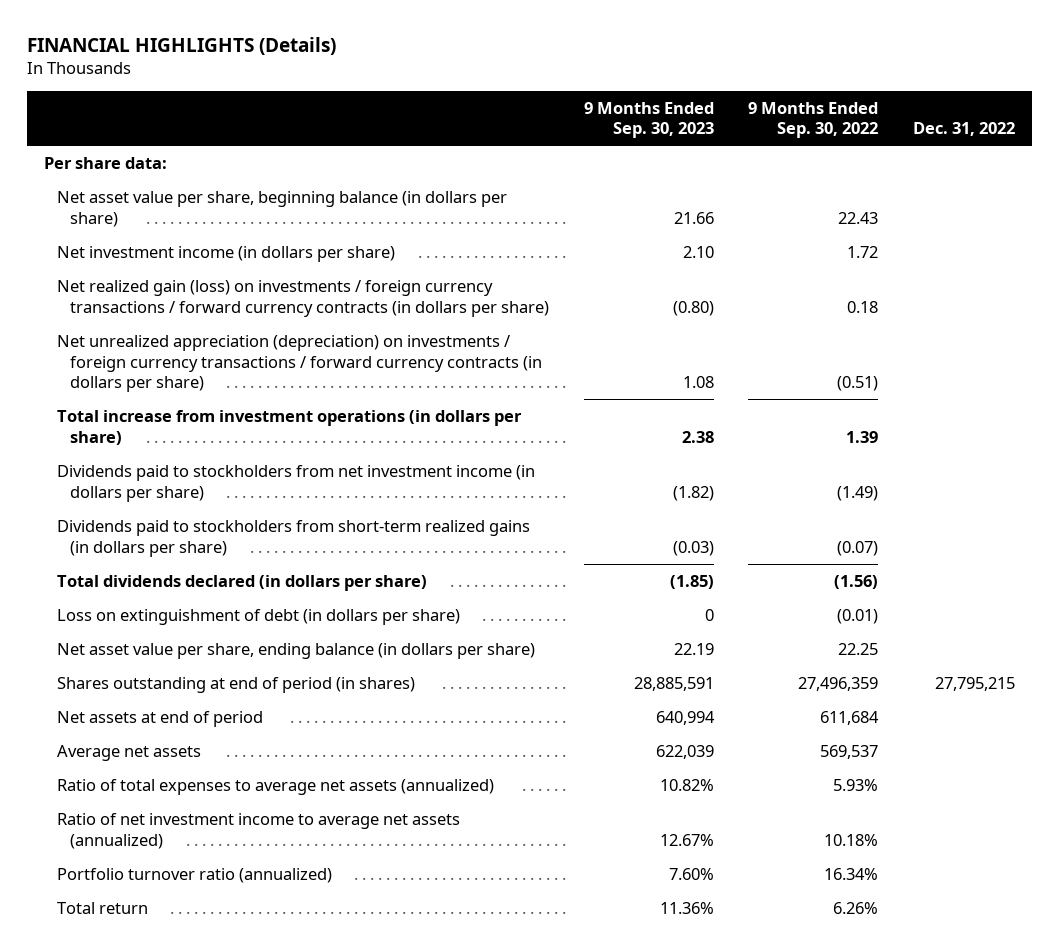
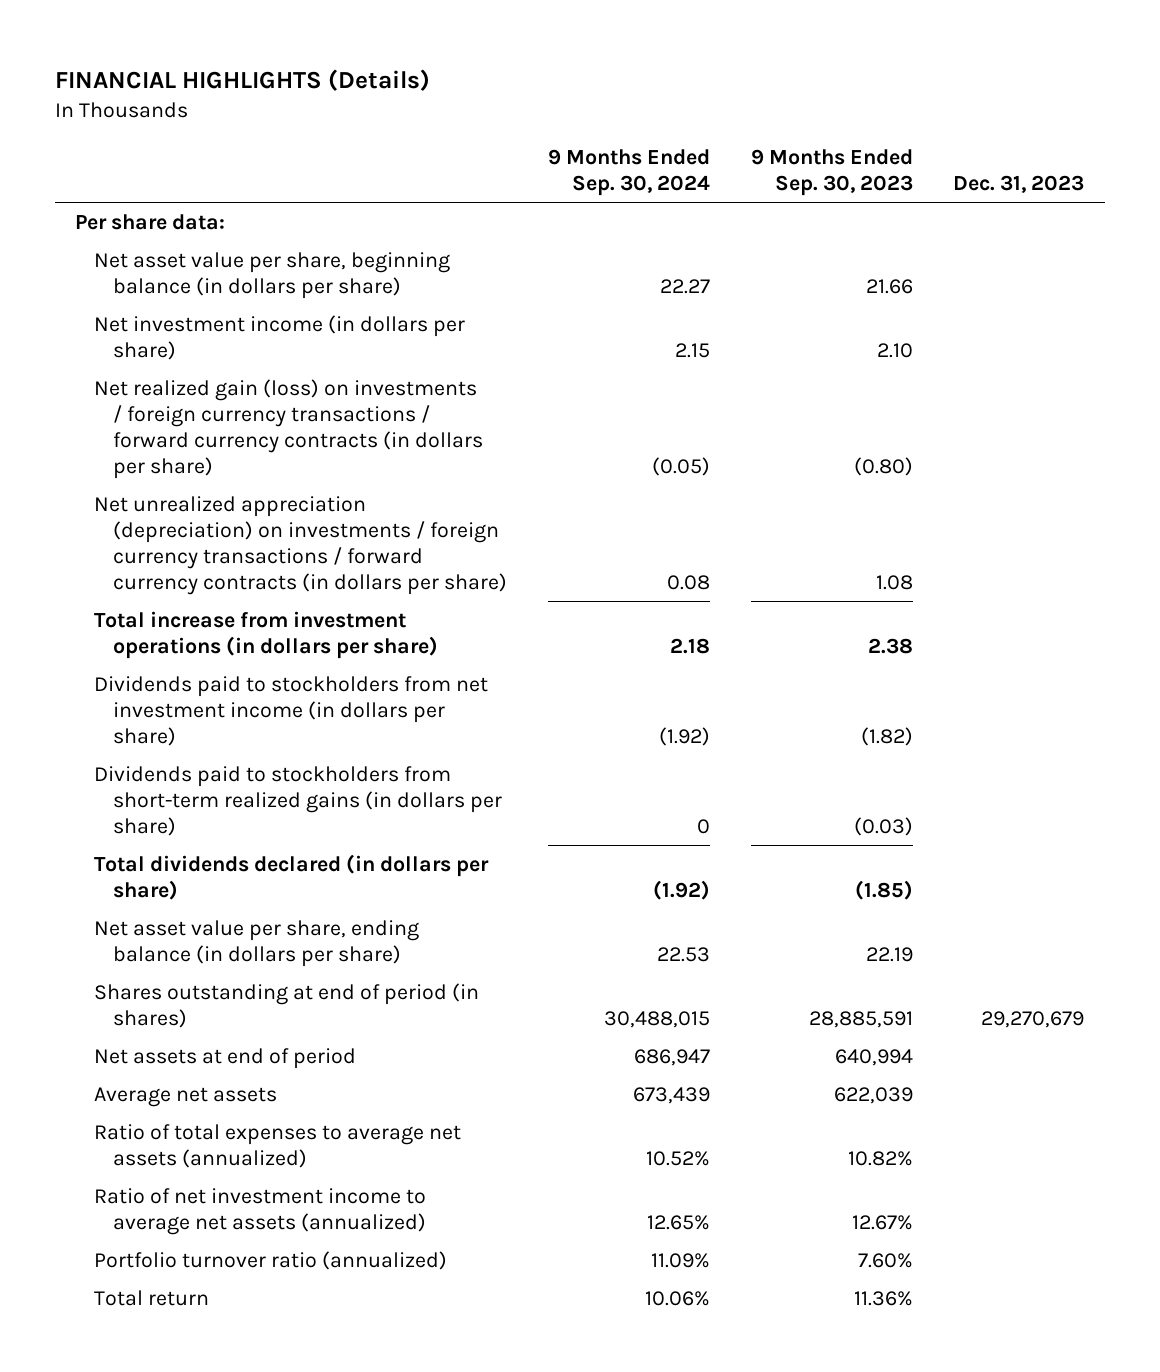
[748,101,879,139] 9 Months Ended Sep. 30, 2022 -> none
[912,122,1015,137] Dec. 31, 2022 -> none
none -> [547,148,710,196] 9 Months Ended Sep. 30, 2024
none -> [953,174,1085,193] Dec. 31, 2023
[56,608,460,625] Loss on extinguishment of debt (in dollars per share) -> none

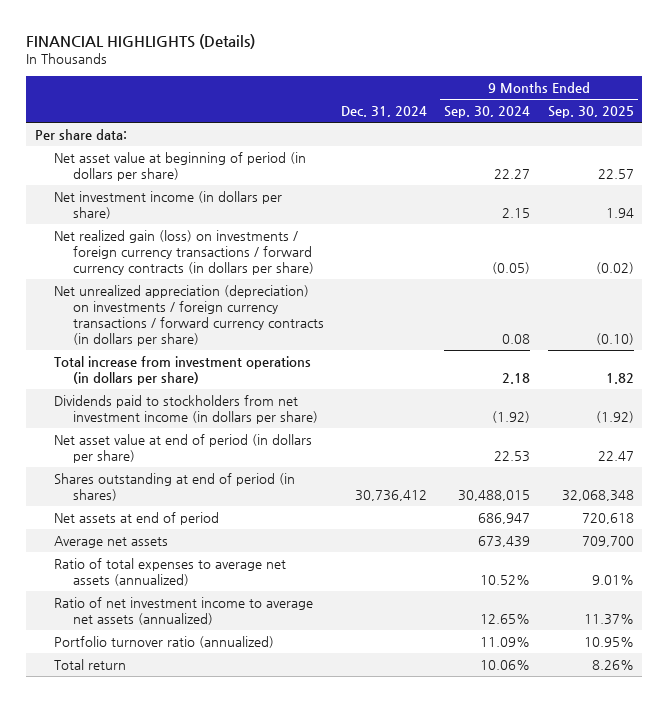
[750,148,913,196] 9 Months Ended Sep. 30, 2023 -> none
[953,174,1085,193] Dec. 31, 2023 -> none
none -> [341,106,428,118] Dec. 31, 2024
none -> [547,106,634,119] Sep. 30, 2025
[94,251,451,299] Net asset value per share, beginning balance (in dollars per share) -> [53,152,306,182] Net asset value at beginning of period (in dollars per share)
[94,765,503,837] Dividends paid to stockholders from short-term realized gains (in dollars per share) -> none
[94,853,490,900] Total dividends declared (in dollars per share) -> none
[94,919,420,967] Net asset value per share, ending balance (in dollars per share) -> [53,434,312,464] Net asset value at end of period (in dollars per share)

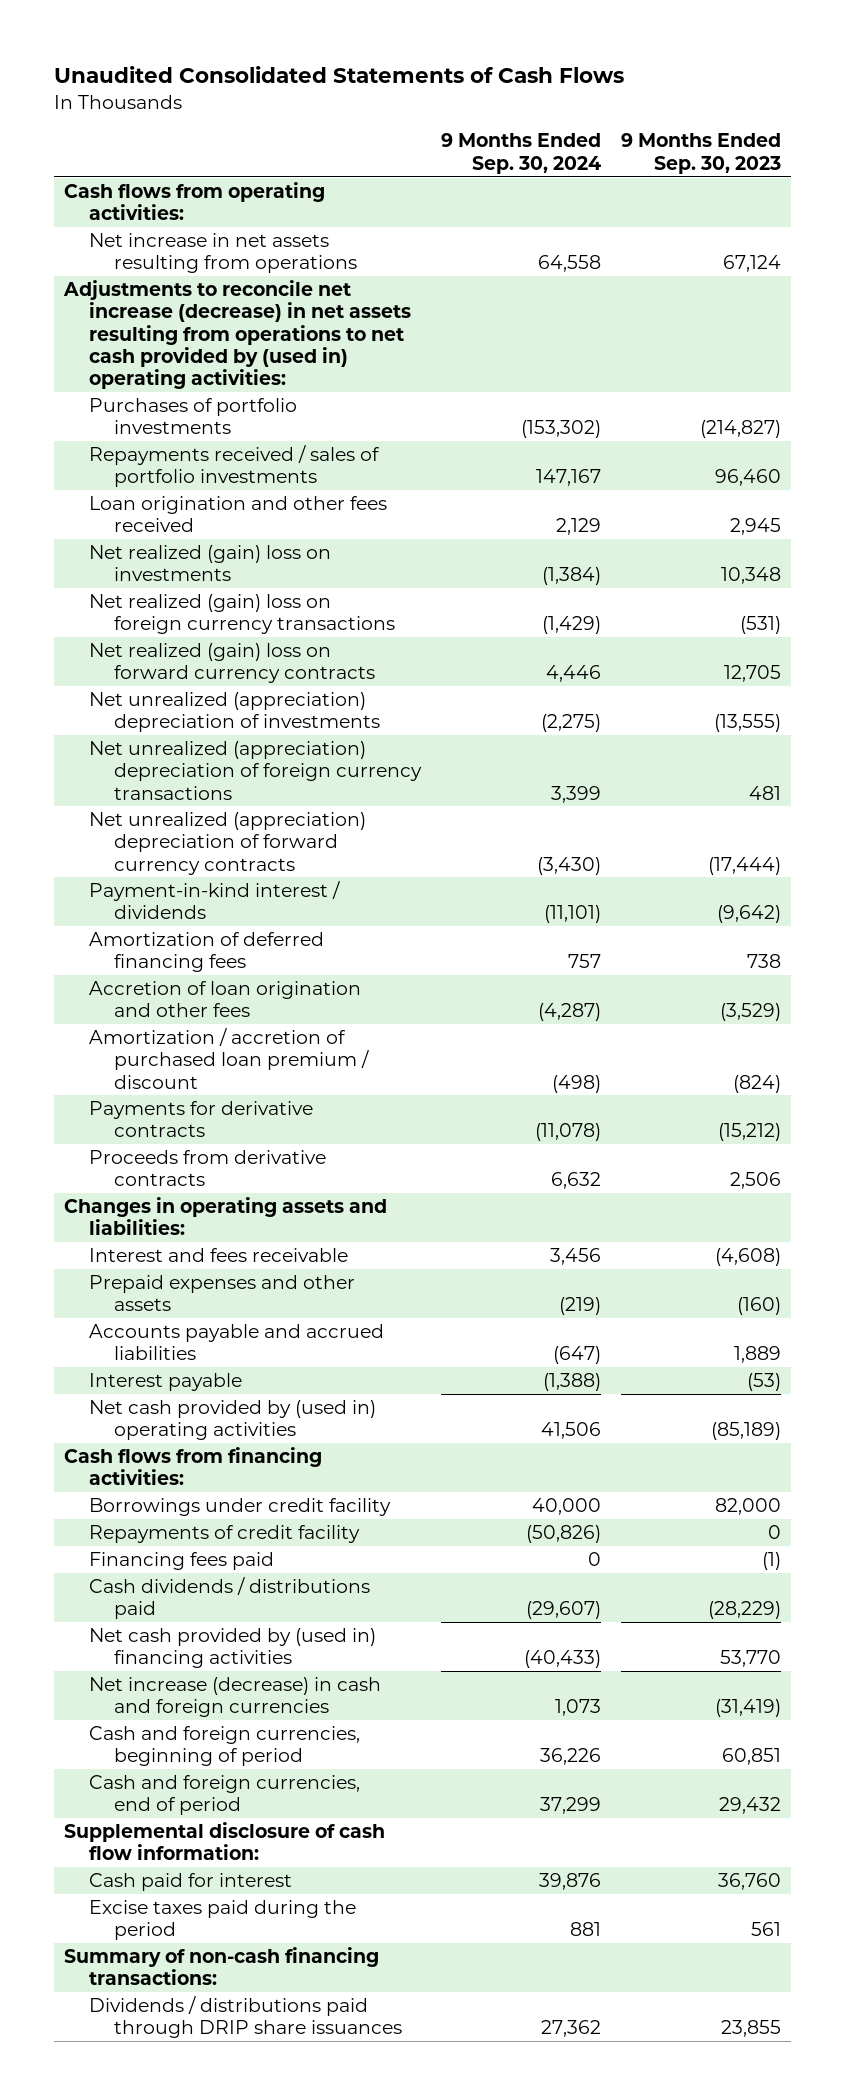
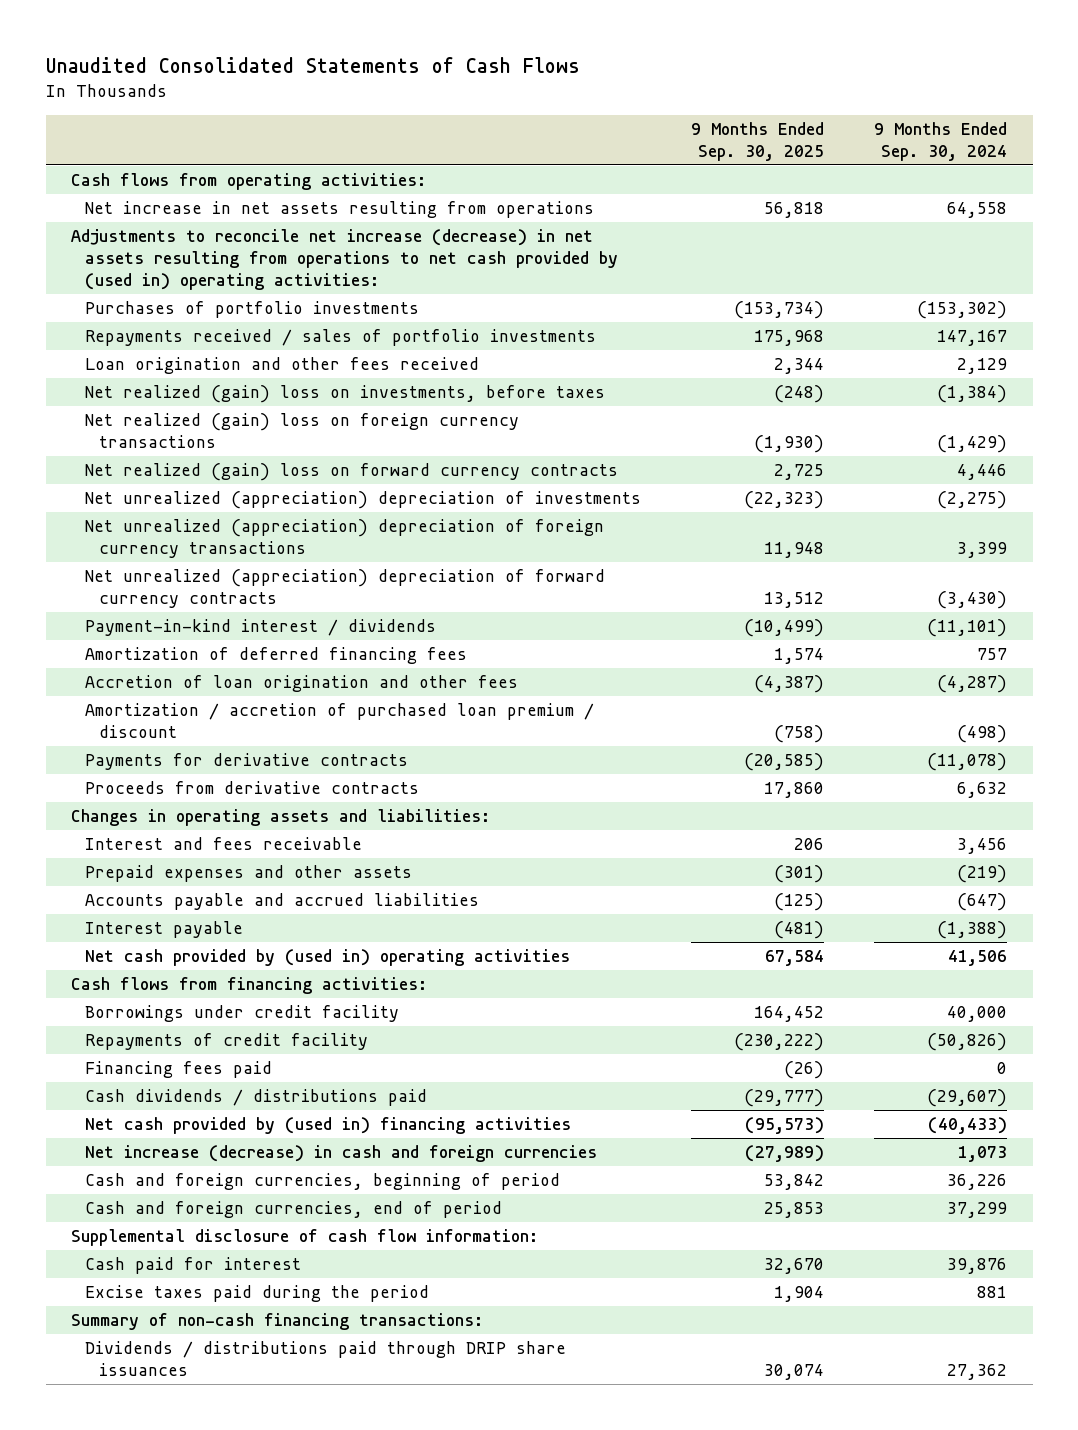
[621,133,782,174] 9 Months Ended Sep. 30, 2023 -> none
none -> [691,121,825,162] 9 Months Ended Sep. 30, 2025
[88,545,331,582] Net realized (gain) loss on investments -> [85,385,606,404] Net realized (gain) loss on investments, before taxes

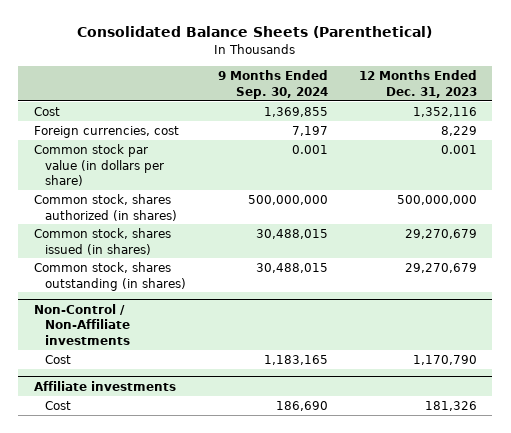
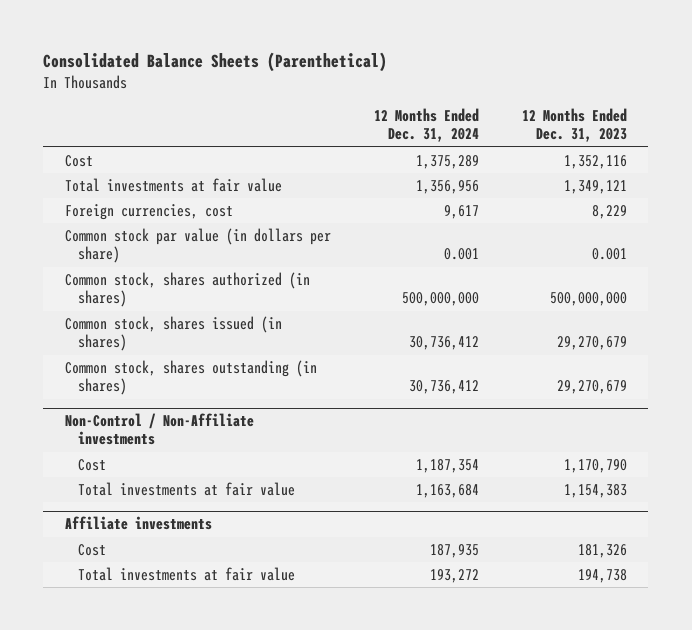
[217,69,328,99] 9 Months Ended Sep. 30, 2024 -> none
none -> [373,108,479,143] 12 Months Ended Dec. 31, 2024
none -> [64,178,282,193] Total investments at fair value
none -> [77,482,295,497] Total investments at fair value
none -> [77,567,295,582] Total investments at fair value

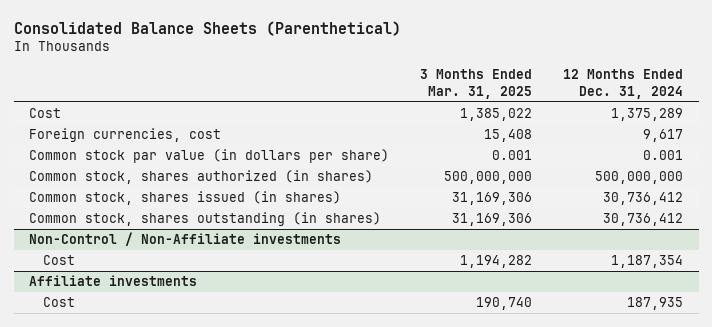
[521,108,627,143] 12 Months Ended Dec. 31, 2023 -> none
none -> [420,69,533,100] 3 Months Ended Mar. 31, 2025
[64,178,282,193] Total investments at fair value -> none
[77,482,295,497] Total investments at fair value -> none
[77,567,295,582] Total investments at fair value -> none

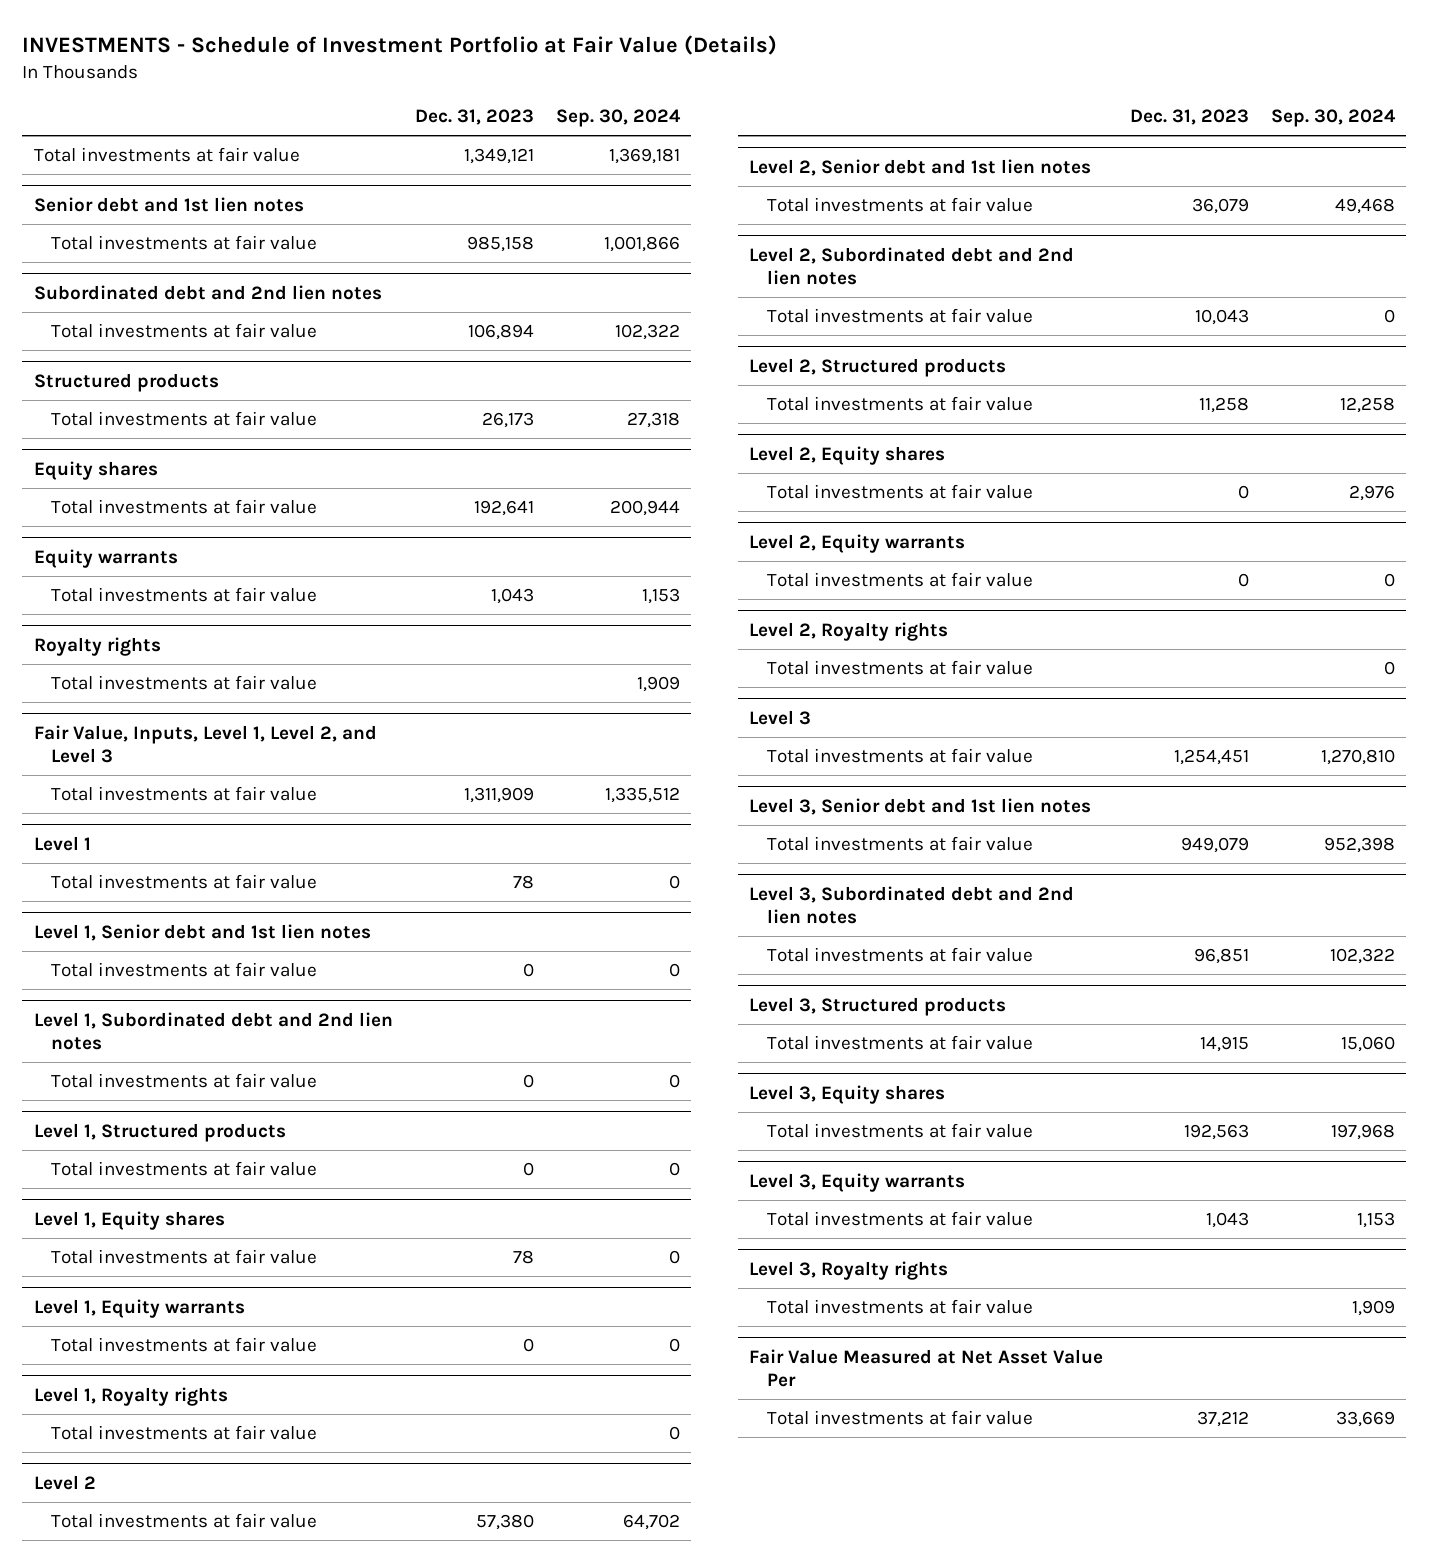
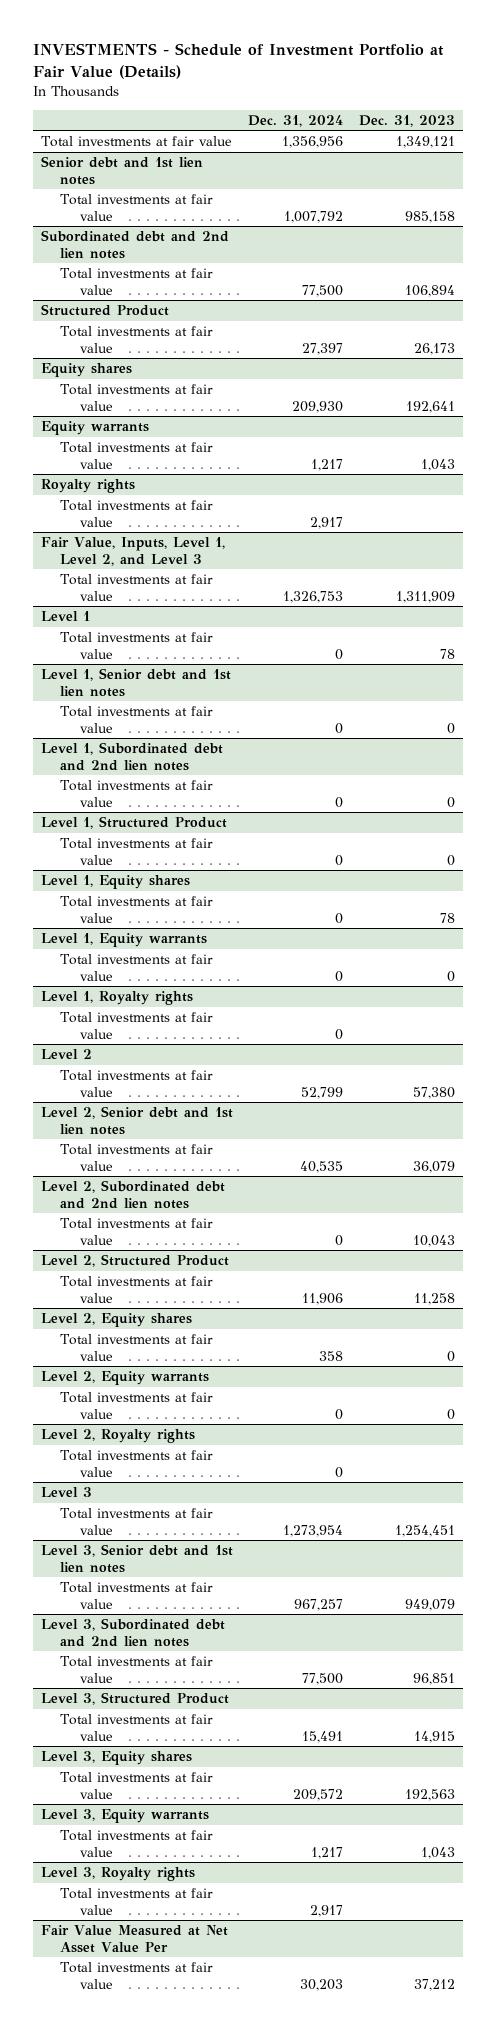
[555,109,681,128] Sep. 30, 2024 -> none
none -> [248,114,344,127] Dec. 31, 2024
[33,372,219,392] Structured products -> [40,304,169,317] Structured Product
[33,1122,286,1142] Level 1, Structured products -> [40,816,227,830] Level 1, Structured Product
[749,357,1007,377] Level 2, Structured products -> [40,1254,229,1268] Level 2, Structured Product
[749,996,1007,1016] Level 3, Structured products -> [40,1692,229,1706] Level 3, Structured Product

